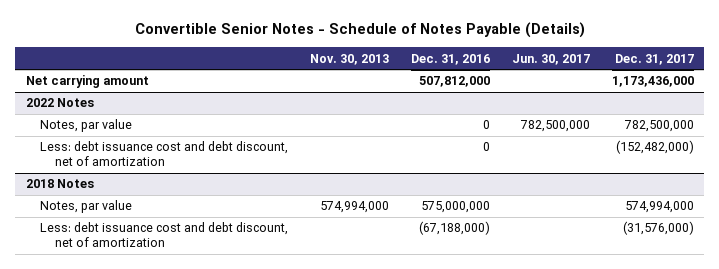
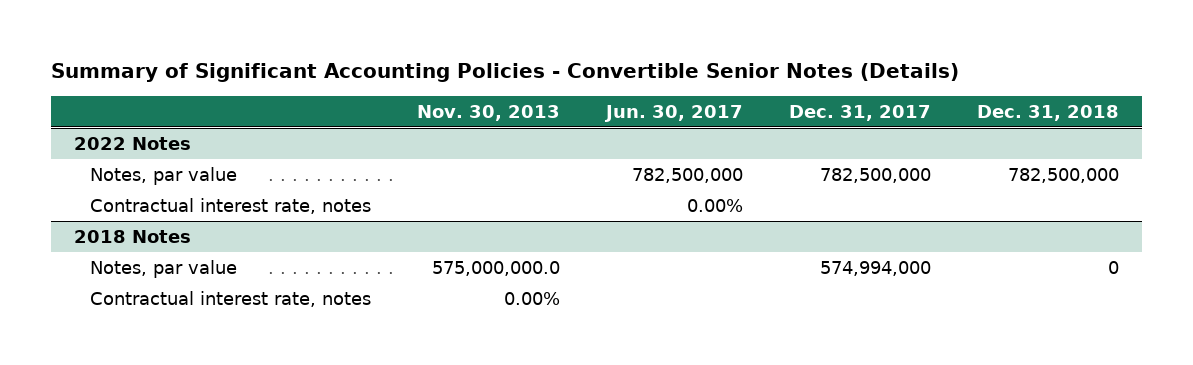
[134,22,585,39] Convertible Senior Notes - Schedule of Notes Payable (Details) -> [51,63,960,83] Summary of Significant Accounting Policies - Convertible Senior Notes (Details)
[410,53,490,65] Dec. 31, 2016 -> none
none -> [977,104,1120,121] Dec. 31, 2018
[25,75,149,89] Net carrying amount -> none
[40,141,289,167] Less: debt issuance cost and debt discount, net of amortization -> none
none -> [90,197,372,214] Contractual interest rate, notes
[40,222,289,248] Less: debt issuance cost and debt discount, net of amortization -> none
[320,201,390,214] 574,994,000 -> [432,260,561,276] 575,000,000.0
none -> [90,290,372,307] Contractual interest rate, notes

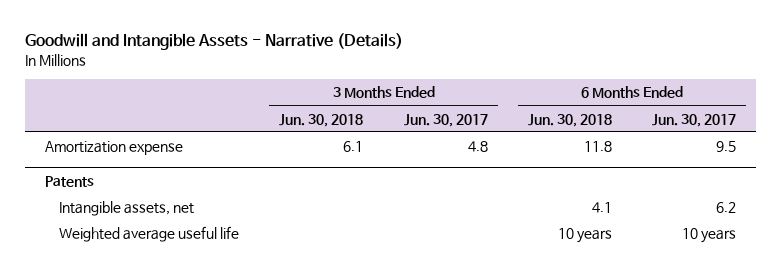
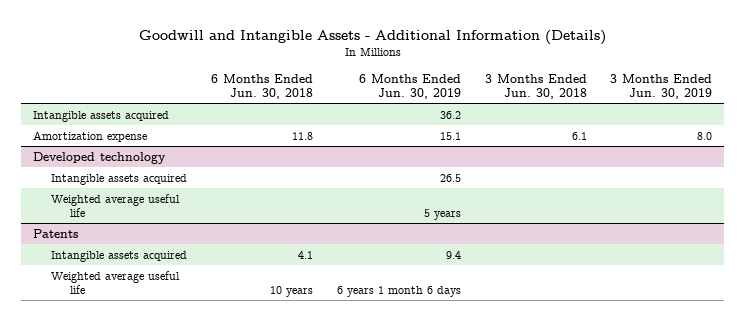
[24,33,403,51] Goodwill and Intangible Assets - Narrative (Details) -> [138,30,606,46] Goodwill and Intangible Assets - Additional Information (Details)
[403,113,488,127] Jun. 30, 2017 -> none
[652,113,737,127] Jun. 30, 2017 -> none
none -> [358,73,461,99] 6 Months Ended Jun. 30, 2019
none -> [610,73,713,99] 3 Months Ended Jun. 30, 2019
none -> [33,110,170,122] Intangible assets acquired
none -> [33,151,167,164] Developed technology
none -> [51,173,188,185] Intangible assets acquired
none -> [51,193,181,217] Weighted average useful life
[59,201,195,217] Intangible assets, net -> [51,250,188,262] Intangible assets acquired

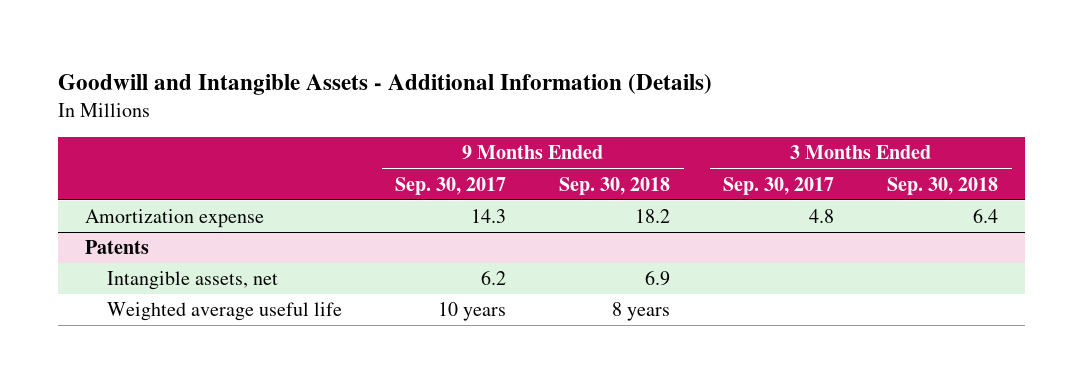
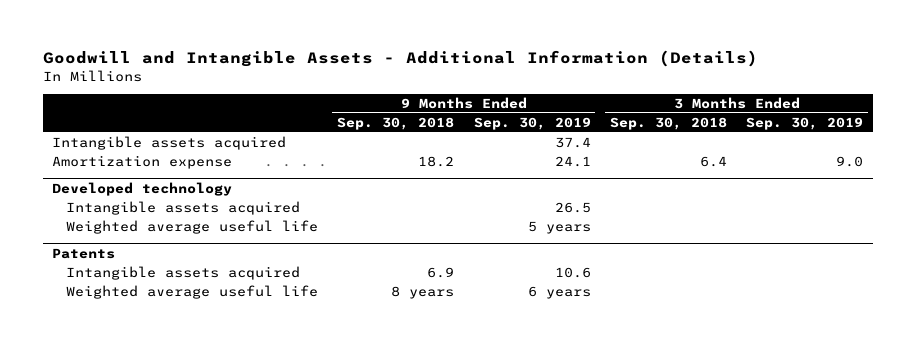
[395,176,507,195] Sep. 30, 2017 -> none
[723,176,835,195] Sep. 30, 2017 -> none
none -> [473,116,591,130] Sep. 30, 2019
none -> [746,116,864,130] Sep. 30, 2019
none -> [52,136,287,151] Intangible assets acquired
none -> [52,181,233,196] Developed technology
none -> [65,201,300,216] Intangible assets acquired
none -> [65,220,318,235] Weighted average useful life
[107,271,279,291] Intangible assets, net -> [65,266,300,281] Intangible assets acquired

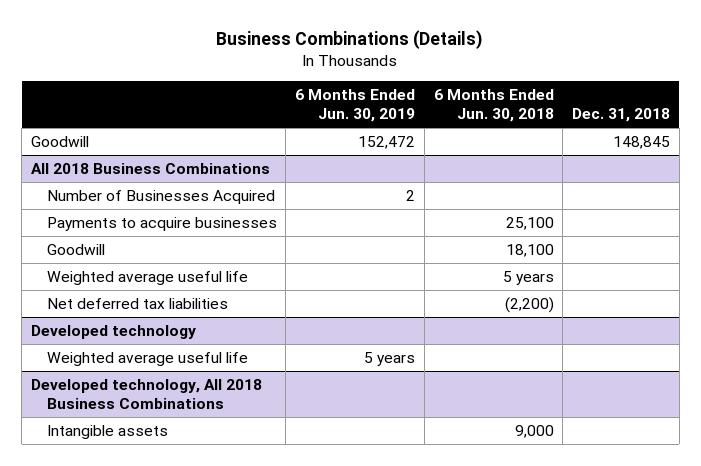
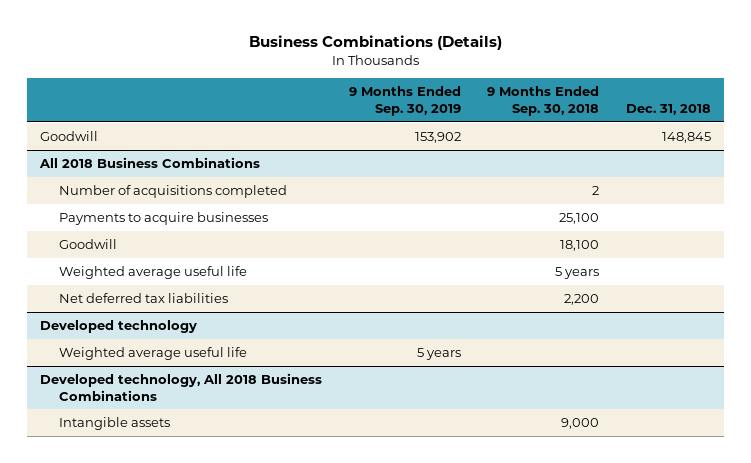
[295,89,416,123] 6 Months Ended Jun. 30, 2019 -> none
[433,89,554,123] 6 Months Ended Jun. 30, 2018 -> none
none -> [348,86,461,116] 9 Months Ended Sep. 30, 2019
none -> [487,86,600,116] 9 Months Ended Sep. 30, 2018
[46,190,275,205] Number of Businesses Acquired -> [59,184,288,198] Number of acquisitions completed

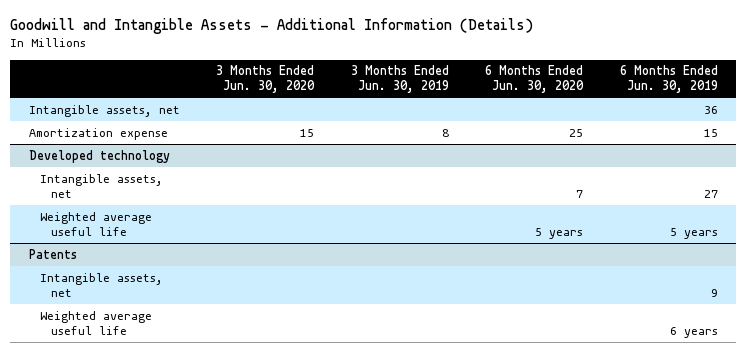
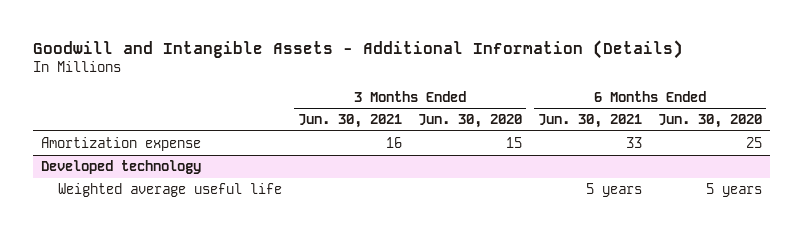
[350,65,449,94] 3 Months Ended Jun. 30, 2019 -> none
[620,65,719,94] 6 Months Ended Jun. 30, 2019 -> none
none -> [298,114,403,129] Jun. 30, 2021
none -> [538,114,643,129] Jun. 30, 2021
[28,104,180,117] Intangible assets, net -> none
[39,173,163,198] Intangible assets, net -> none
[28,248,77,259] Patents -> none
[39,272,163,297] Intangible assets, net -> none
[39,310,152,335] Weighted average useful life -> none

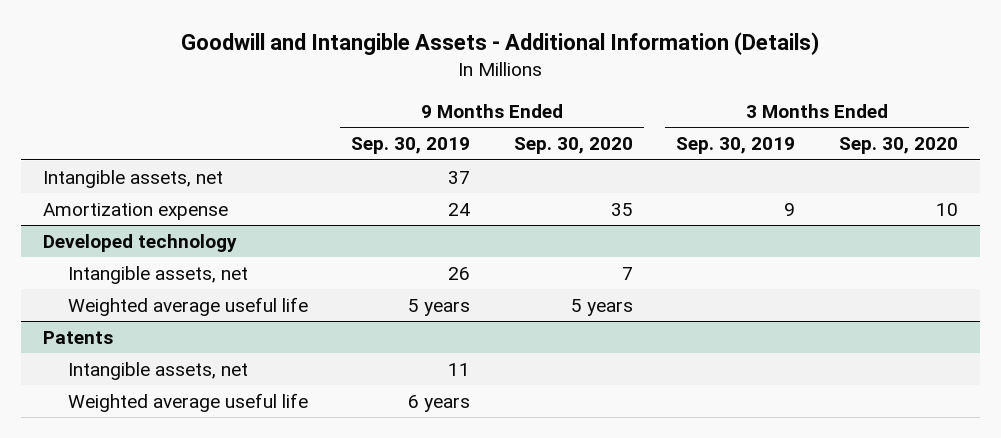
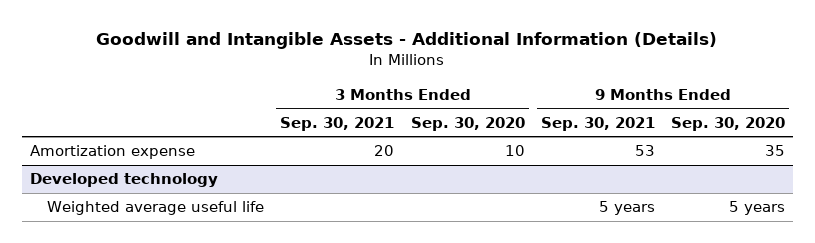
[351,137,471,155] Sep. 30, 2019 -> none
[676,137,796,155] Sep. 30, 2019 -> none
none -> [280,116,395,131] Sep. 30, 2021
none -> [540,116,655,131] Sep. 30, 2021
[42,169,223,188] Intangible assets, net -> none
[67,265,248,284] Intangible assets, net -> none
[42,330,113,344] Patents -> none
[67,361,248,380] Intangible assets, net -> none
[67,392,308,412] Weighted average useful life -> none

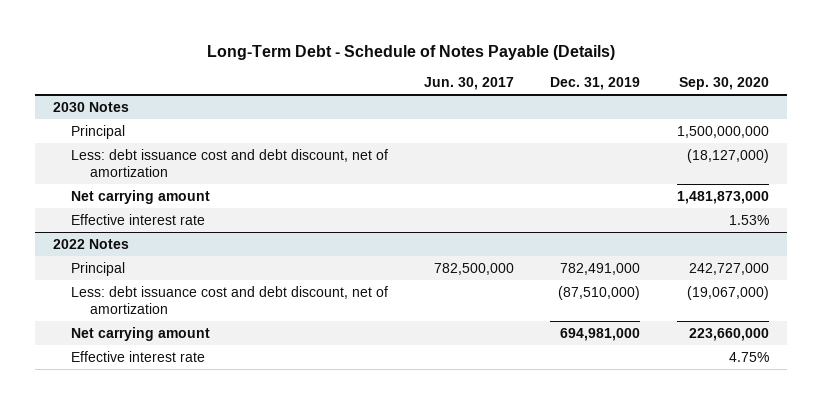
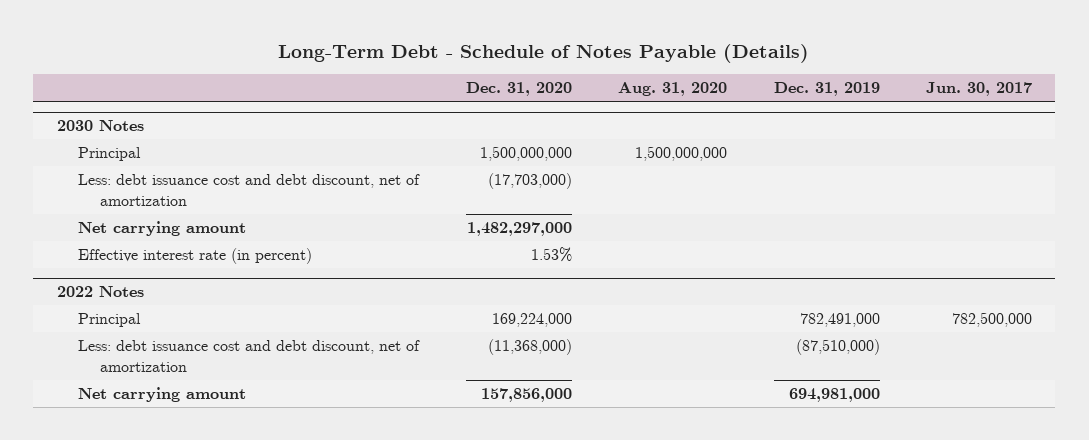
[678,77,769,91] Sep. 30, 2020 -> none
none -> [465,82,572,97] Dec. 31, 2020
none -> [618,82,728,97] Aug. 31, 2020
[71,213,206,225] Effective interest rate -> [78,248,313,265] Effective interest rate (in percent)
[71,350,206,362] Effective interest rate -> none

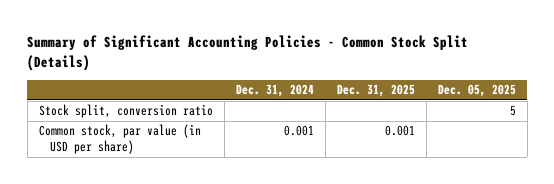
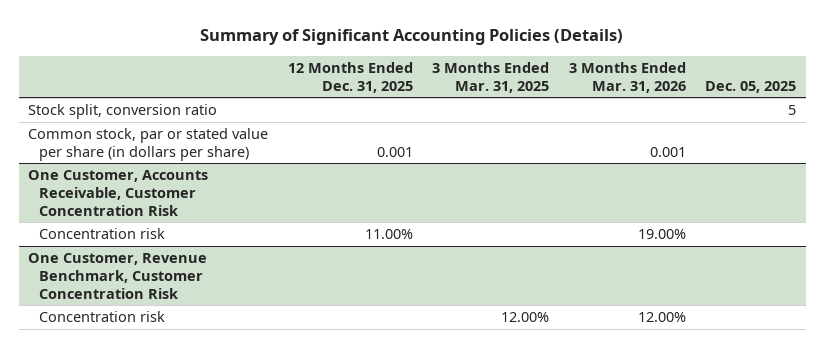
[27,35,469,71] Summary of Significant Accounting Policies - Common Stock Split (Details) -> [200,29,624,46] Summary of Significant Accounting Policies (Details)
[235,84,314,98] Dec. 31, 2024 -> none
[336,84,415,98] Dec. 31, 2025 -> none
none -> [287,61,413,93] 12 Months Ended Dec. 31, 2025
none -> [432,61,550,93] 3 Months Ended Mar. 31, 2025
none -> [568,61,686,93] 3 Months Ended Mar. 31, 2026
[38,124,201,155] Common stock, par value (in USD per share) -> [28,127,269,161] Common stock, par or stated value per share (in dollars per share)
none -> [28,169,209,216] One Customer, Accounts Receivable, Customer Concentration Risk
none -> [39,227,166,239] Concentration risk
none -> [28,252,208,299] One Customer, Revenue Benchmark, Customer Concentration Risk
none -> [39,310,166,322] Concentration risk

